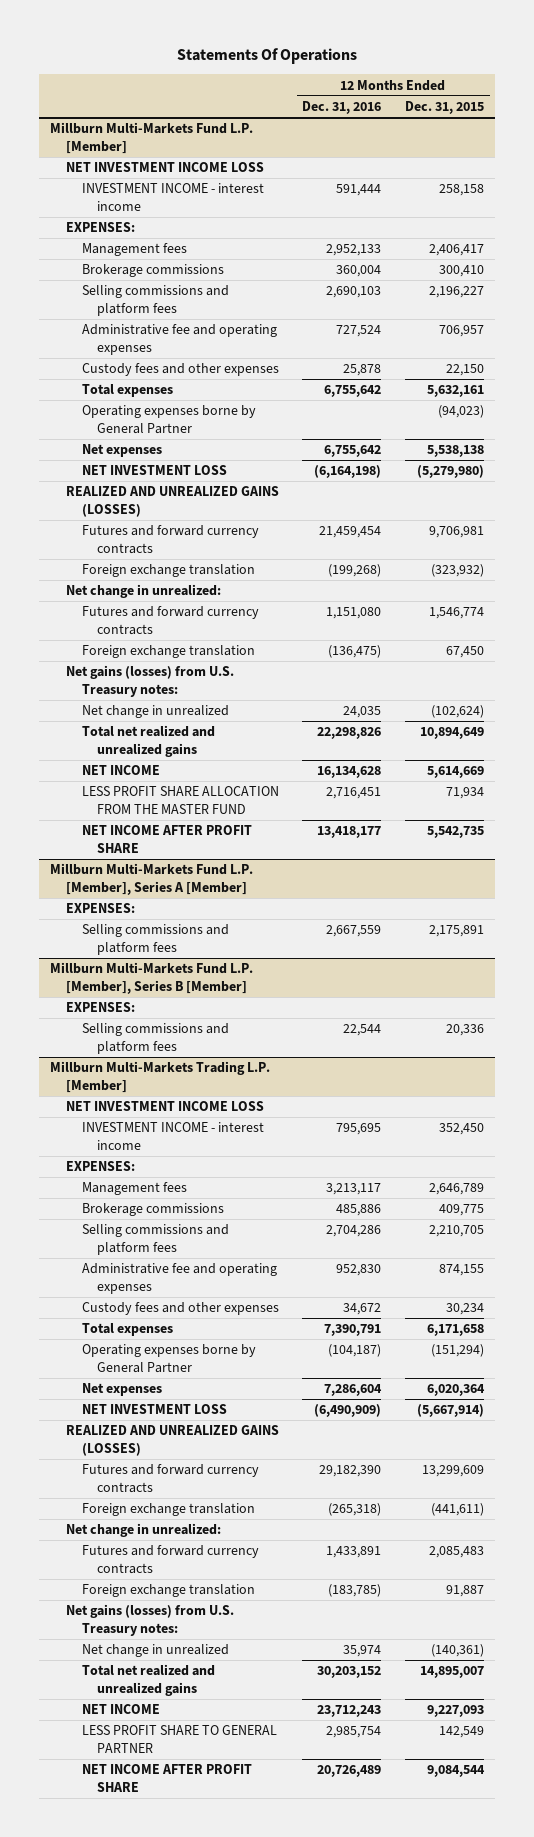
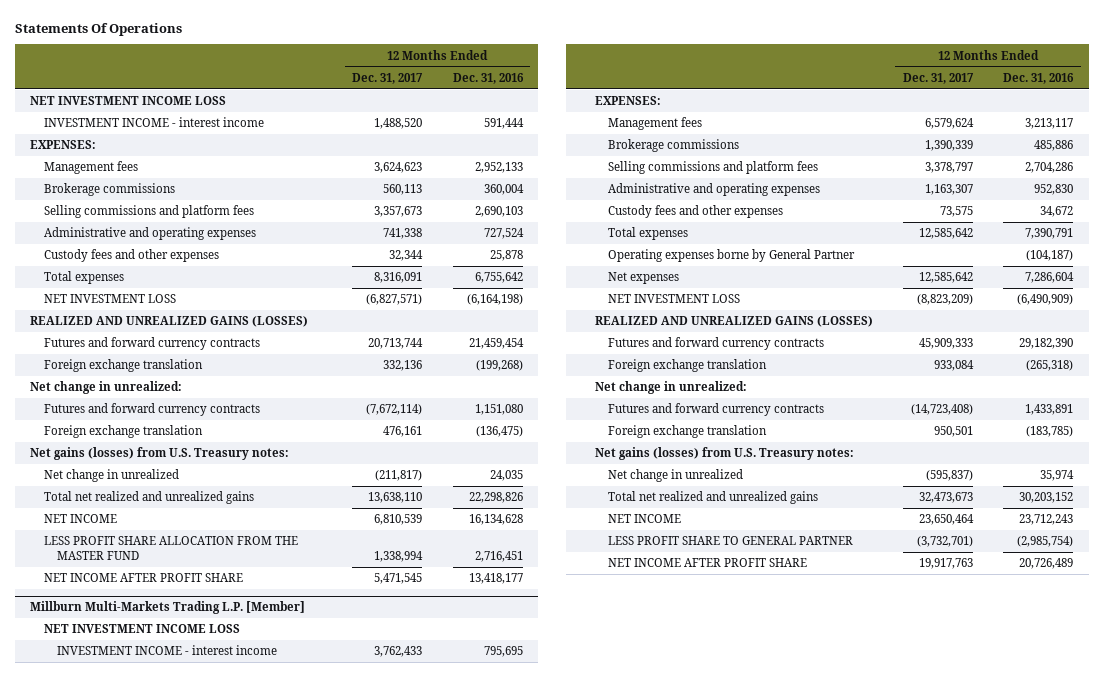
[404,101,484,115] Dec. 31, 2015 -> none
none -> [352,72,424,84] Dec. 31, 2017
[50,122,254,154] Millburn Multi-Markets Fund L.P. [Member] -> none
[81,324,277,355] Administrative fee and operating expenses -> [43,227,256,241] Administrative and operating expenses
[81,405,256,434] Operating expenses borne by General Partner -> none
[81,444,162,458] Net expenses -> none
[50,863,254,895] Millburn Multi-Markets Fund L.P. [Member], Series A [Member] -> none
[66,903,136,914] EXPENSES: -> none
[81,924,229,955] Selling commissions and platform fees -> none
[50,962,254,994] Millburn Multi-Markets Fund L.P. [Member], Series B [Member] -> none
[66,1002,136,1013] EXPENSES: -> none
[81,1023,229,1054] Selling commissions and platform fees -> none
[81,1263,277,1294] Administrative fee and operating expenses -> [608,183,821,197] Administrative and operating expenses
[326,1726,382,1739] 2,985,754 -> [1017,536,1074,548] (2,985,754)

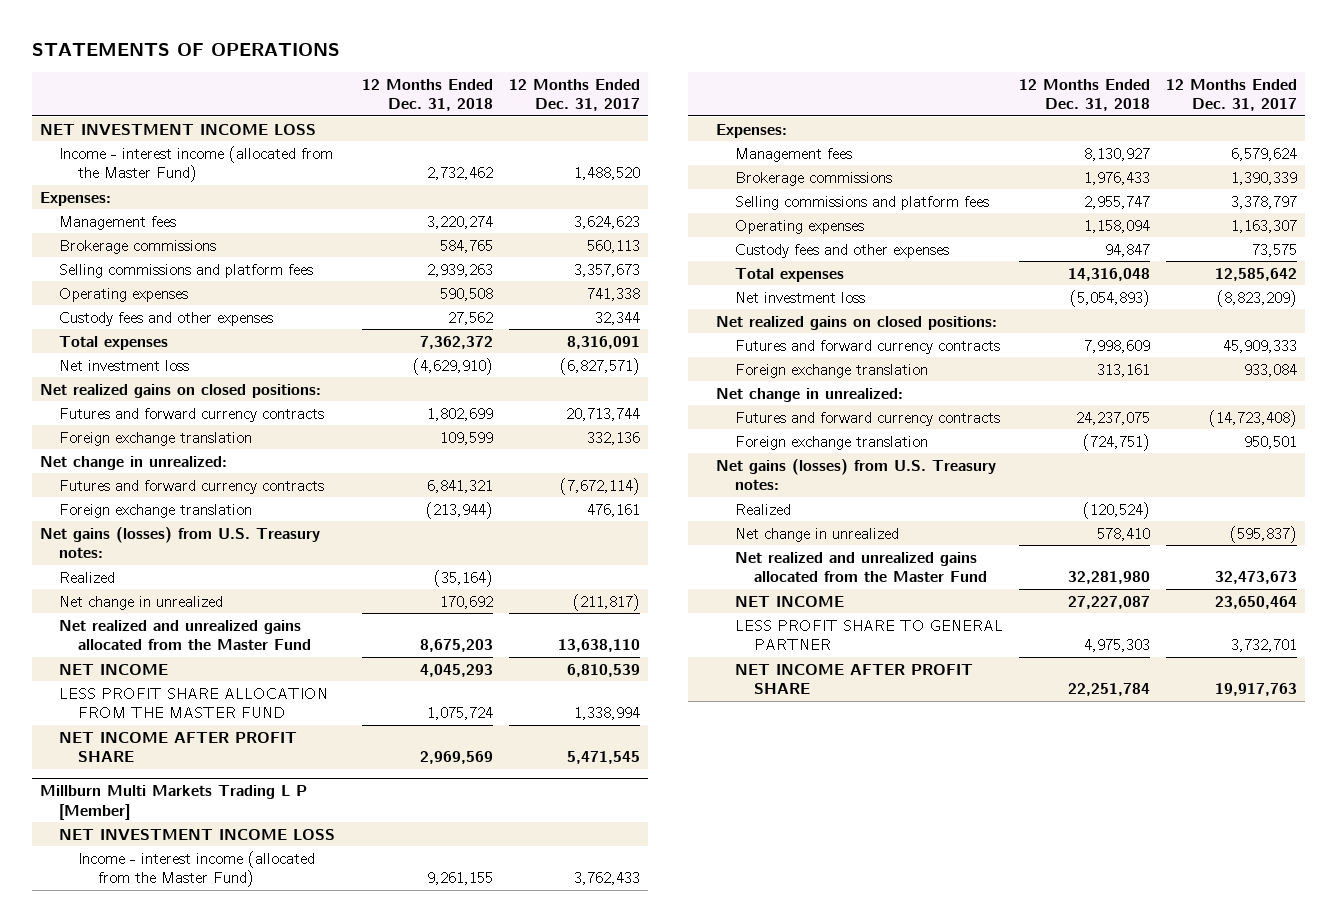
[15,23,183,37] Statements Of Operations -> [31,43,340,57] STATEMENTS OF OPERATIONS
[452,72,524,84] Dec. 31, 2016 -> none
none -> [362,78,494,112] 12 Months Ended Dec. 31, 2018
[43,117,264,128] INVESTMENT INCOME - interest income -> [59,145,334,183] Income - interest income (allocated from the Master Fund)
[30,140,97,150] EXPENSES: -> [39,191,111,206] Expenses:
[43,227,256,241] Administrative and operating expenses -> [59,287,189,302] Operating expenses
[43,294,176,304] NET INVESTMENT LOSS -> [59,359,190,371] Net investment loss
[30,316,309,328] REALIZED AND UNREALIZED GAINS (LOSSES) -> [39,383,321,398] Net realized gains on closed positions:
none -> [59,571,116,583] Realized
[43,491,254,505] Total net realized and unrealized gains -> [59,619,312,651] Net realized and unrealized gains allocated from the Master Fund
[30,601,306,615] Millburn Multi-Markets Trading L.P. [Member] -> [39,785,307,820] Millburn Multi Markets Trading L P [Member]
[57,645,278,656] INVESTMENT INCOME - interest income -> [78,850,316,888] Income - interest income (allocated from the Master Fund)
[594,96,661,106] EXPENSES: -> [715,123,787,138] Expenses:
[608,183,821,197] Administrative and operating expenses -> [734,219,864,234] Operating expenses
[608,249,856,263] Operating expenses borne by General Partner -> none
[608,272,680,285] Net expenses -> none
[608,294,741,304] NET INVESTMENT LOSS -> [734,291,865,303] Net investment loss
[594,316,873,328] REALIZED AND UNREALIZED GAINS (LOSSES) -> [715,315,997,330] Net realized gains on closed positions:
none -> [734,503,791,515] Realized
[608,491,819,505] Total net realized and unrealized gains -> [734,551,988,583] Net realized and unrealized gains allocated from the Master Fund
[917,536,974,548] (3,732,701) -> [1230,639,1297,653] 3,732,701

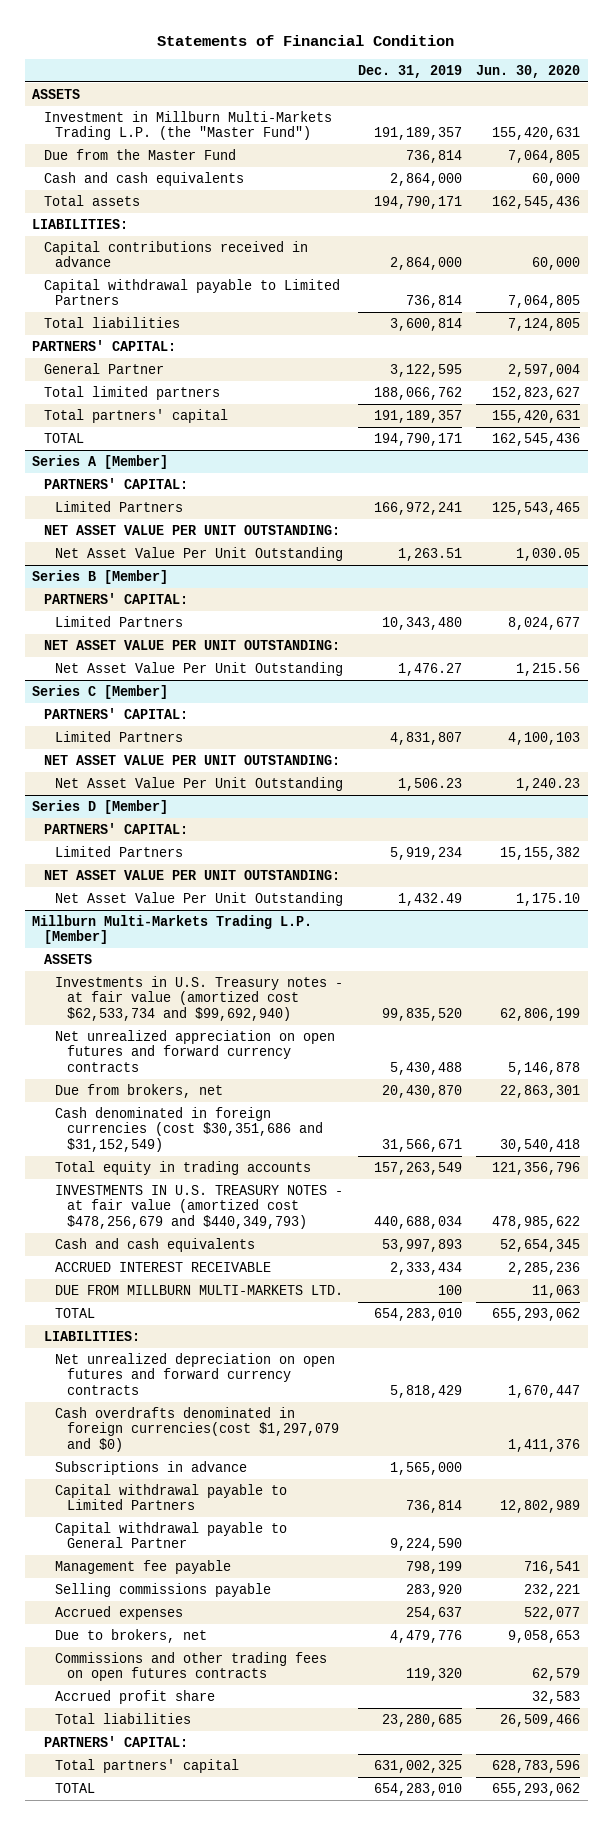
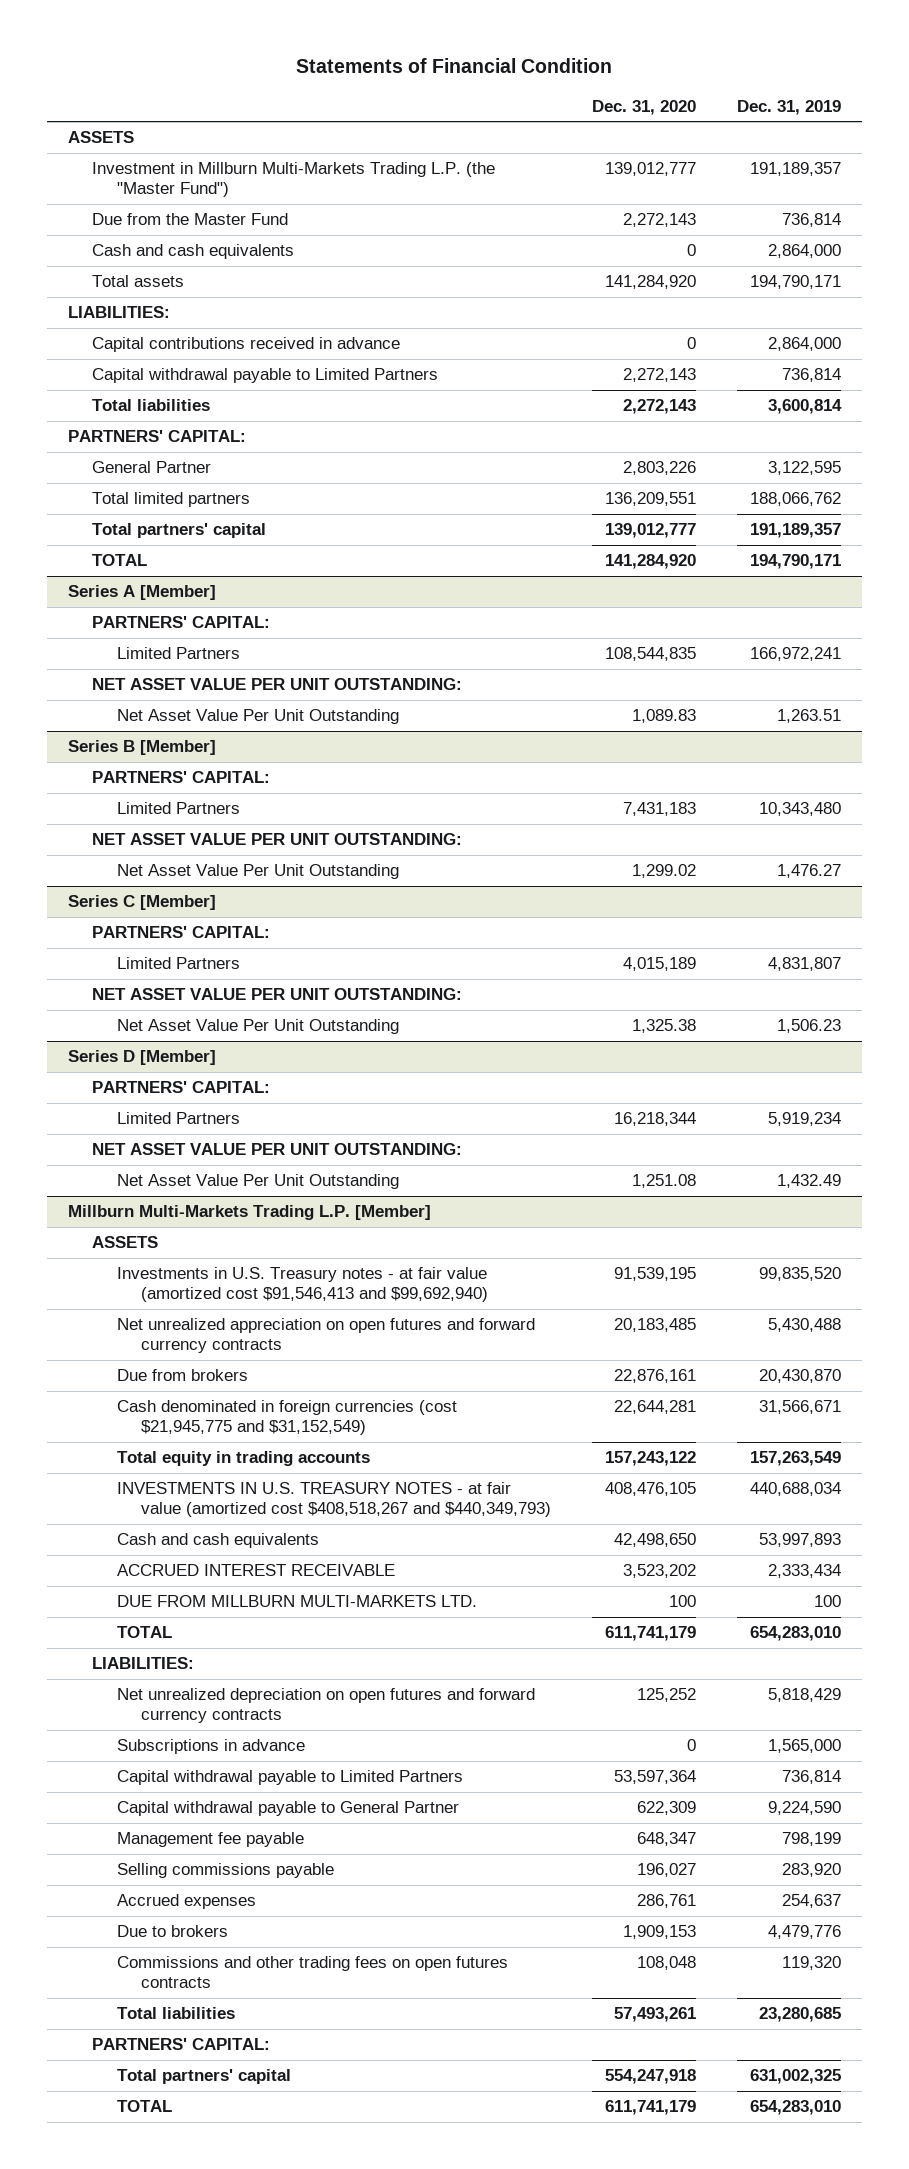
[476,64,581,78] Jun. 30, 2020 -> none
none -> [592,99,697,115] Dec. 31, 2020
[55,975,344,1021] Investments in U.S. Treasury notes - at fair value (amortized cost $62,533,734 and $99,692,940) -> [116,1267,489,1303] Investments in U.S. Treasury notes - at fair value (amortized cost $91,546,413 and $99,692,940)
[55,1083,224,1098] Due from brokers, net -> [116,1369,248,1382] Due from brokers
[55,1106,324,1152] Cash denominated in foreign currencies (cost $30,351,686 and $31,152,549) -> [116,1400,457,1436] Cash denominated in foreign currencies (cost $21,945,775 and $31,152,549)
[55,1184,344,1229] INVESTMENTS IN U.S. TREASURY NOTES - at fair value (amortized cost $478,256,679 and $440,349,793) -> [116,1482,552,1518] INVESTMENTS IN U.S. TREASURY NOTES - at fair value (amortized cost $408,518,267 and $440,349,793)
[55,1406,340,1452] Cash overdrafts denominated in foreign currencies(cost $1,297,079 and $0) -> none
[55,1628,208,1643] Due to brokers, net -> [116,1925,228,1938] Due to brokers
[55,1689,216,1704] Accrued profit share -> none

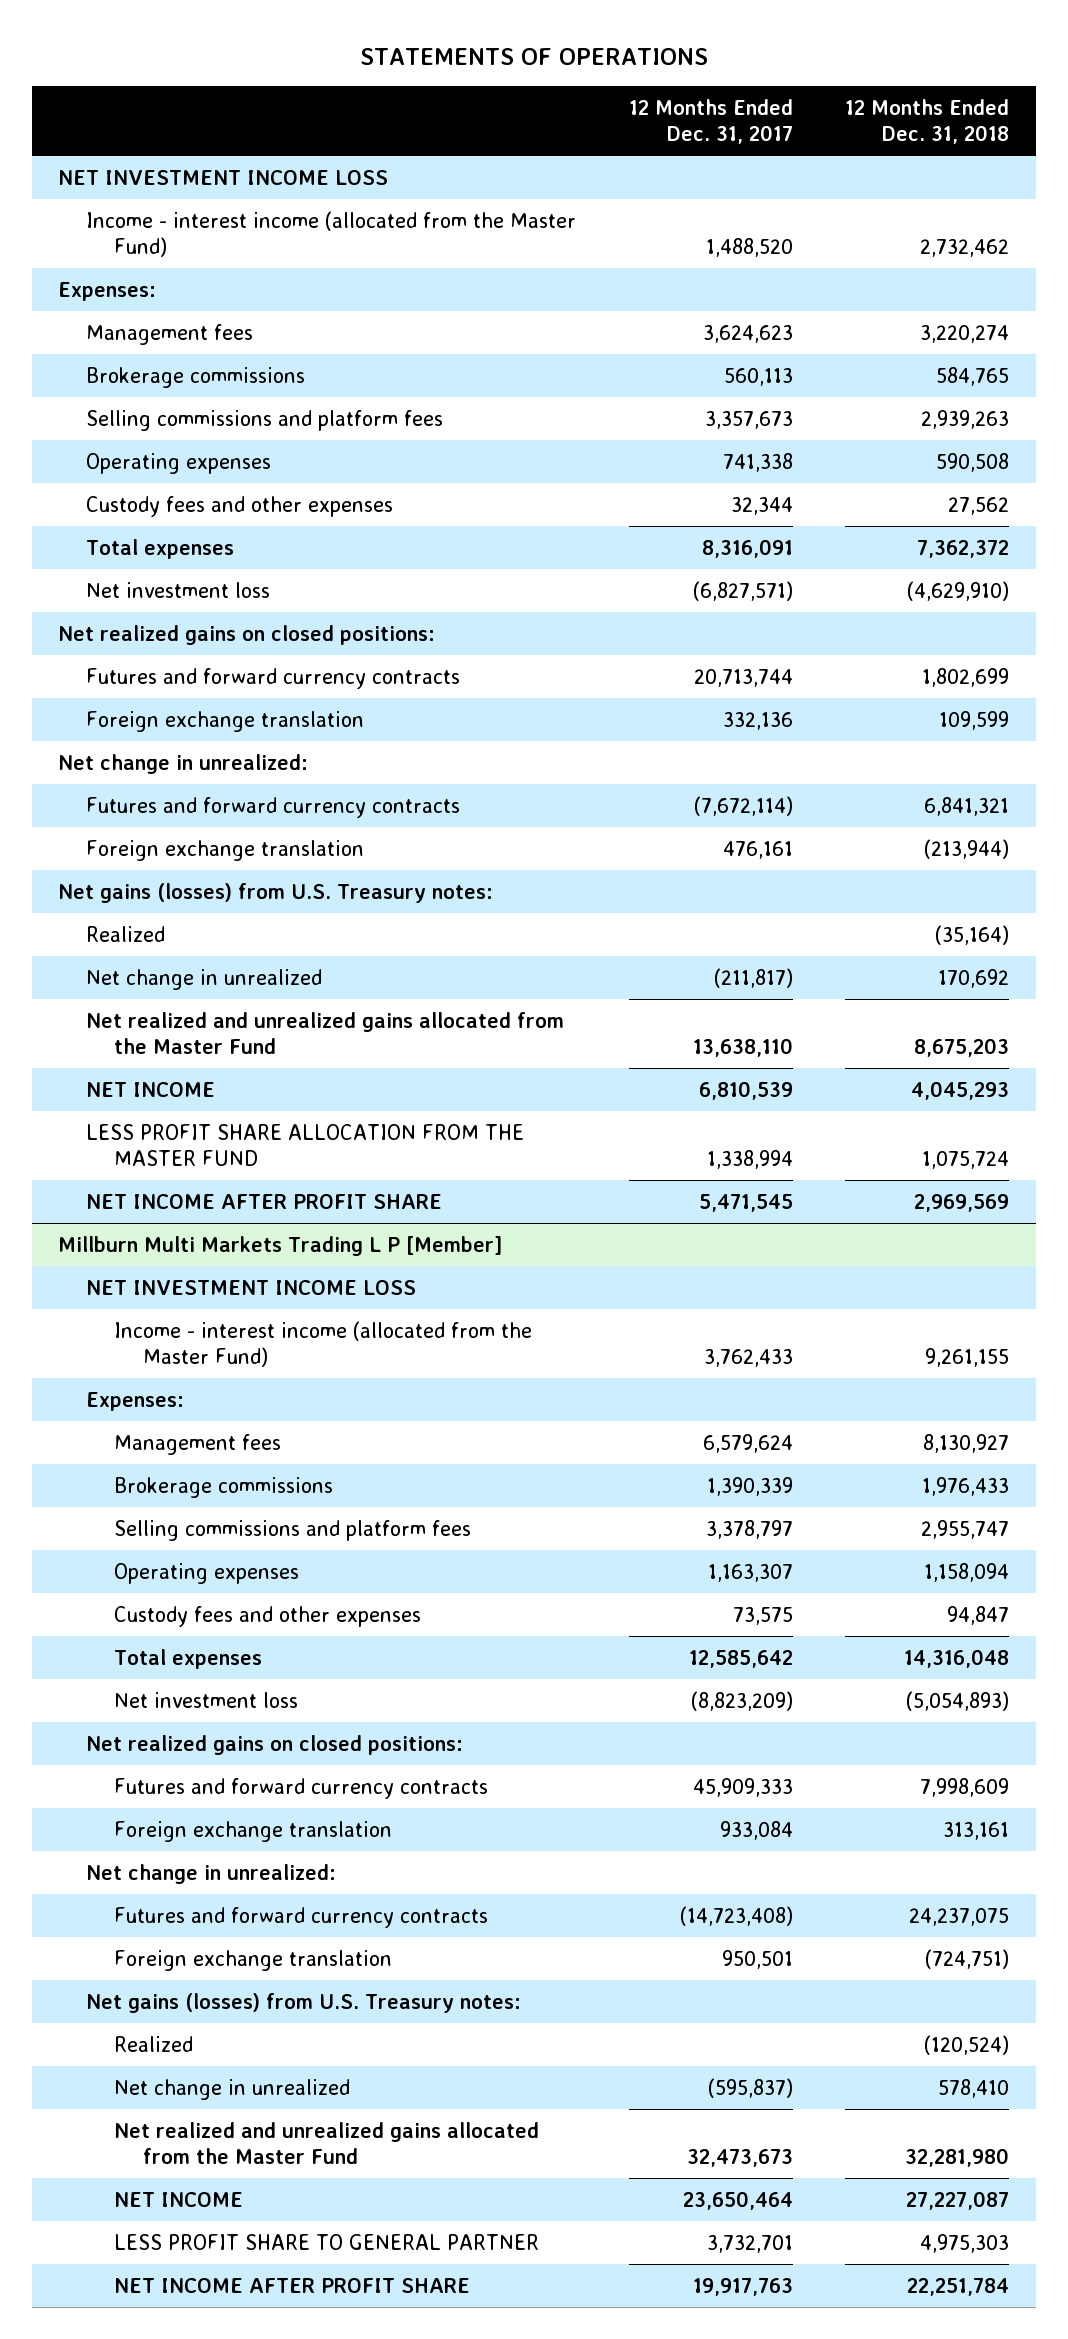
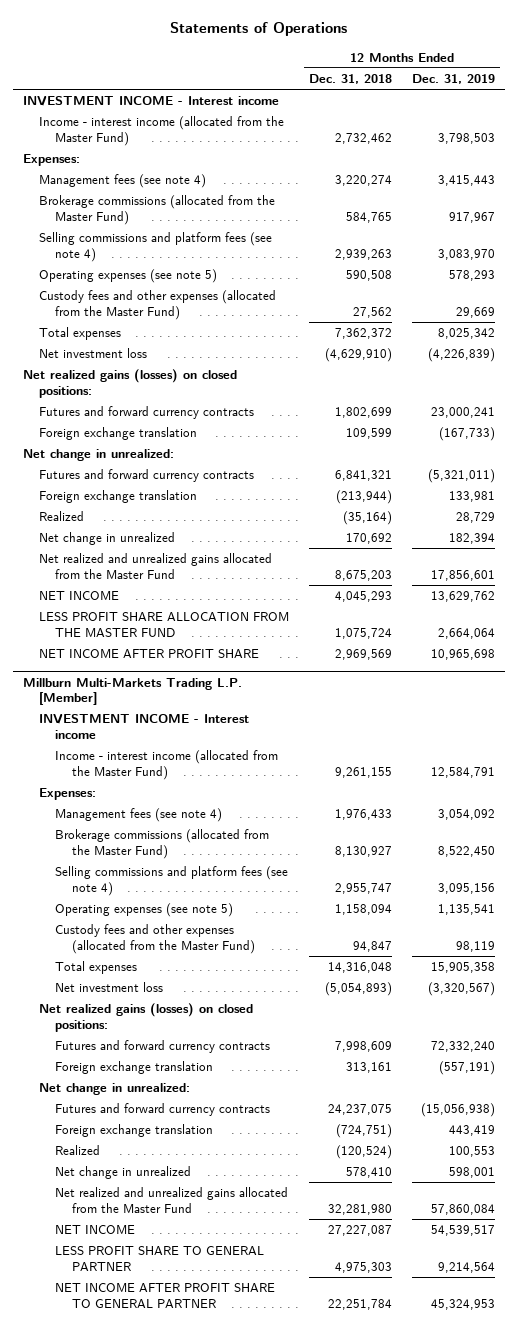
[359,47,708,65] STATEMENTS OF OPERATIONS -> [169,22,347,37] Statements of Operations
[628,98,793,145] 12 Months Ended Dec. 31, 2017 -> none
none -> [412,74,496,85] Dec. 31, 2019
[58,169,389,185] NET INVESTMENT INCOME LOSS -> [22,96,279,107] INVESTMENT INCOME - Interest income
[86,323,254,345] Management fees -> [39,174,207,189] Management fees (see note 4)
[86,366,306,388] Brokerage commissions -> [39,195,276,225] Brokerage commissions (allocated from the Master Fund)
[86,409,444,431] Selling commissions and platform fees -> [39,232,273,262] Selling commissions and platform fees (see note 4)
[86,452,272,474] Operating expenses -> [39,269,218,284] Operating expenses (see note 5)
[86,495,394,517] Custody fees and other expenses -> [39,290,277,320] Custody fees and other expenses (allocated from the Master Fund)
[58,624,436,645] Net realized gains on closed positions: -> [22,369,237,398] Net realized gains (losses) on closed positions:
[58,882,494,903] Net gains (losses) from U.S. Treasury notes: -> none
[58,1235,503,1256] Millburn Multi Markets Trading L P [Member] -> [22,677,242,706] Millburn Multi-Markets Trading L.P. [Member]
[86,1279,417,1295] NET INVESTMENT INCOME LOSS -> [39,714,250,739] INVESTMENT INCOME - Interest income
[114,1433,282,1455] Management fees -> [55,808,223,823] Management fees (see note 4)
[923,1433,1010,1453] 8,130,927 -> [335,809,393,821] 1,976,433
[114,1476,334,1498] Brokerage commissions -> [55,829,270,859] Brokerage commissions (allocated from the Master Fund)
[922,1476,1010,1496] 1,976,433 -> [335,845,393,857] 8,130,927
[114,1519,472,1541] Selling commissions and platform fees -> [55,866,289,896] Selling commissions and platform fees (see note 4)
[114,1562,300,1584] Operating expenses -> [55,903,234,918] Operating expenses (see note 5)
[114,1605,422,1627] Custody fees and other expenses -> [55,924,255,954] Custody fees and other expenses (allocated from the Master Fund)
[86,1734,464,1755] Net realized gains on closed positions: -> [39,1003,254,1032] Net realized gains (losses) on closed positions:
[86,1992,522,2013] Net gains (losses) from U.S. Treasury notes: -> none
[114,2277,471,2293] NET INCOME AFTER PROFIT SHARE -> [55,1283,276,1308] NET INCOME AFTER PROFIT SHARE TO GENERAL PARTNER

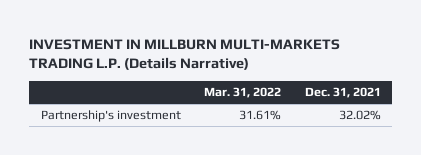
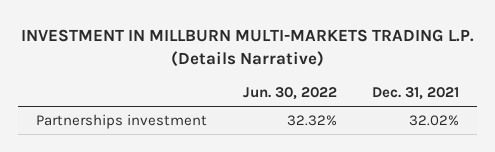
[204,87,282,99] Mar. 31, 2022 -> none
none -> [242,87,337,101] Jun. 30, 2022
[40,110,181,123] Partnership's investment -> [35,114,207,130] Partnerships investment

